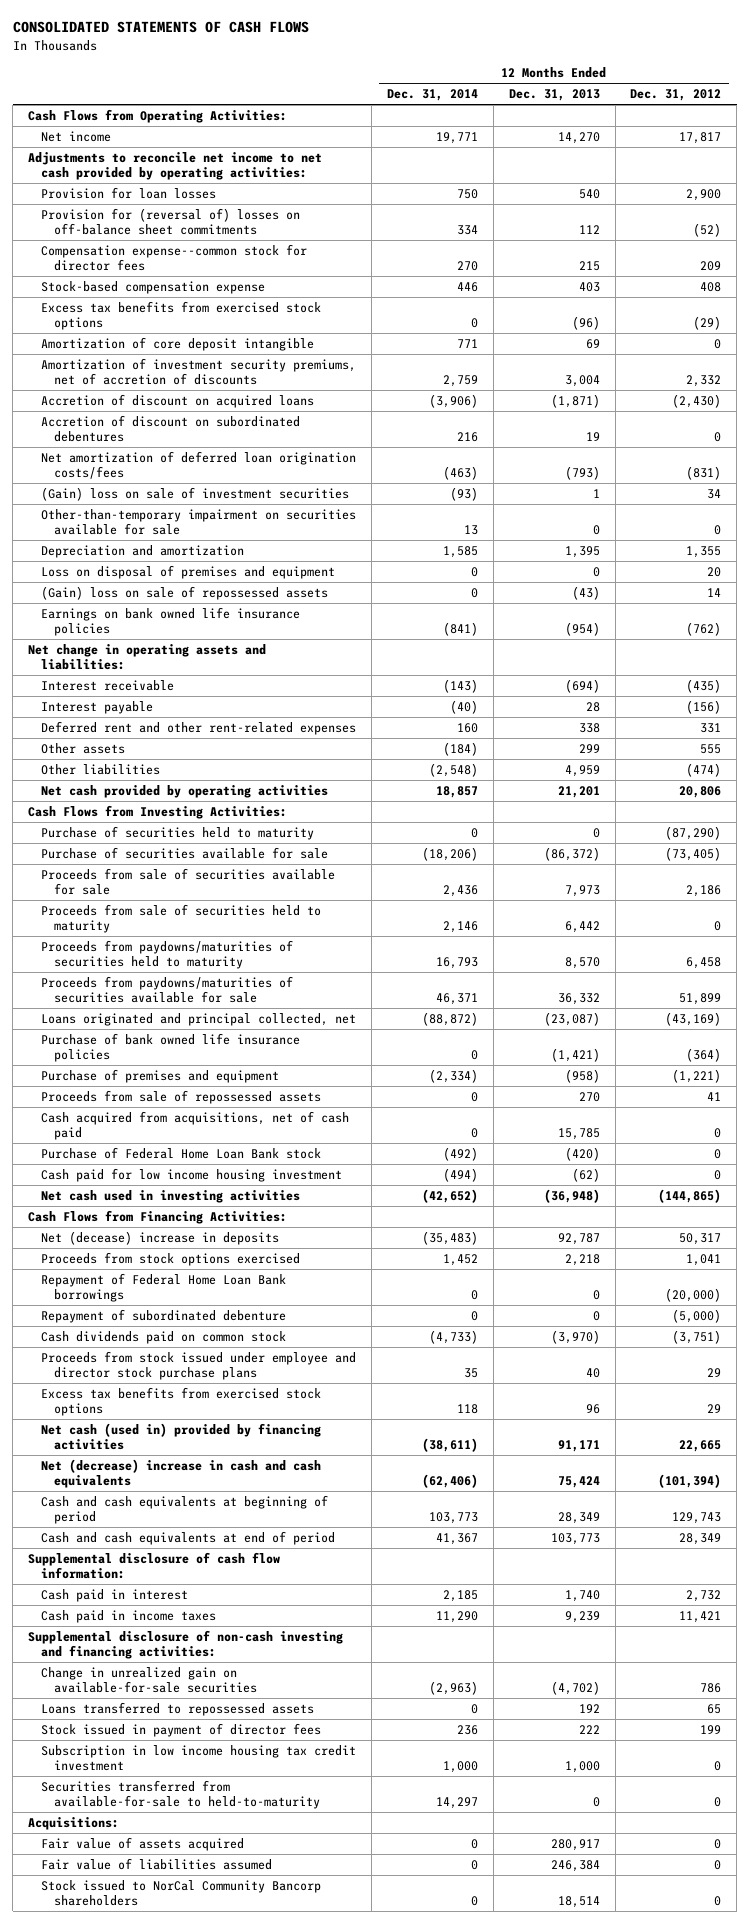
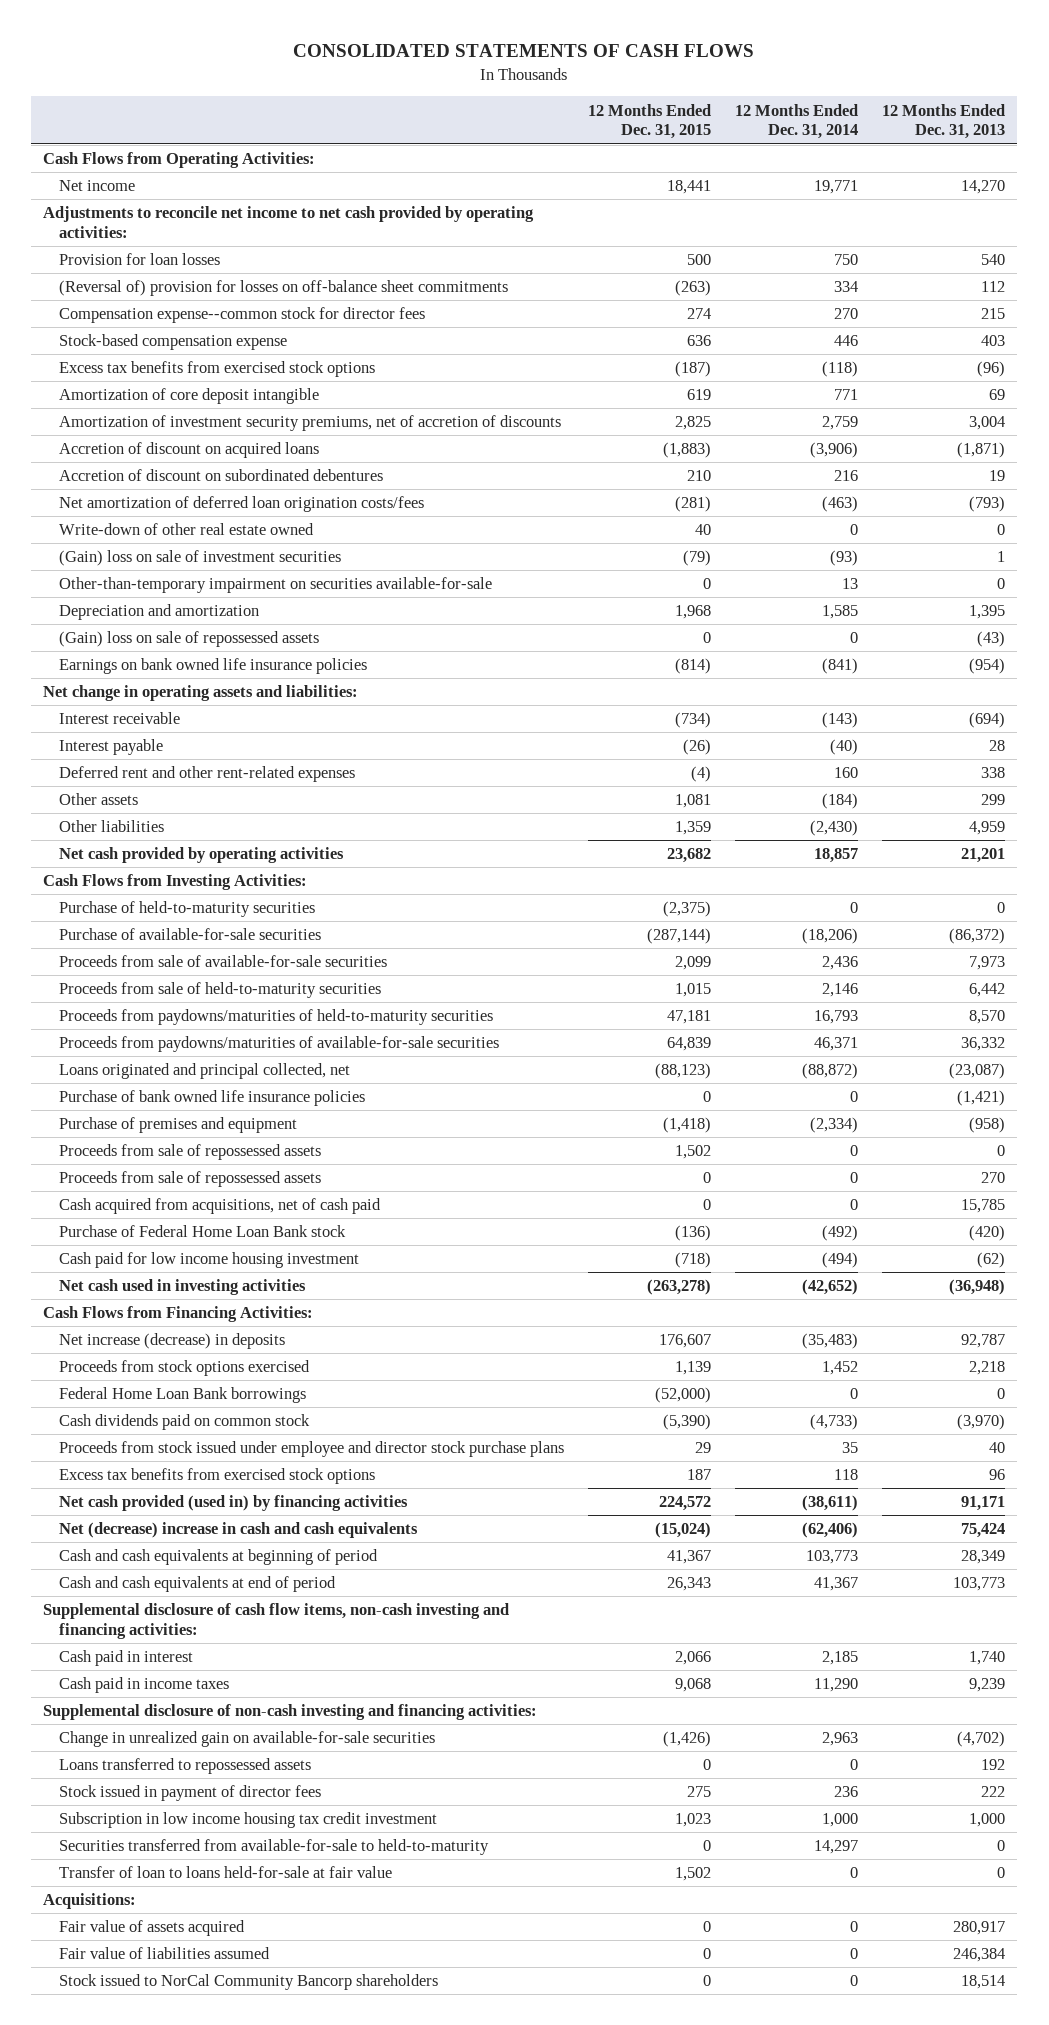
[630,89,722,102] Dec. 31, 2012 -> none
none -> [588,103,712,140] 12 Months Ended Dec. 31, 2015
[41,207,301,236] Provision for (reversal of) losses on off-balance sheet commitments -> [59,280,509,297] (Reversal of) provision for losses on off-balance sheet commitments
[470,318,478,329] 0 -> [822,361,859,378] (118)
none -> [59,523,315,536] Write-down of other real estate owned
[41,508,357,536] Other-than-temporary impairment on securities available for sale -> [59,577,493,594] Other-than-temporary impairment on securities available-for-sale
[41,564,336,579] Loss on disposal of premises and equipment -> none
[428,762,478,777] (2,548) -> [810,820,859,837] (2,430)
[41,825,315,840] Purchase of securities held to maturity -> [59,901,316,918] Purchase of held-to-maturity securities
[41,846,329,859] Purchase of securities available for sale -> [59,928,322,941] Purchase of available-for-sale securities
[41,867,336,896] Proceeds from sale of securities available for sale -> [59,955,388,968] Proceeds from sale of available-for-sale securities
[41,903,322,934] Proceeds from sale of securities held to maturity -> [59,982,382,999] Proceeds from sale of held-to-maturity securities
[41,939,294,970] Proceeds from paydowns/maturities of securities held to maturity -> [59,1009,494,1026] Proceeds from paydowns/maturities of held-to-maturity securities
[41,975,294,1004] Proceeds from paydowns/maturities of securities available for sale -> [59,1036,500,1053] Proceeds from paydowns/maturities of available-for-sale securities
none -> [59,1144,322,1161] Proceeds from sale of repossessed assets
[41,1230,280,1245] Net (decease) increase in deposits -> [59,1333,286,1350] Net increase (decrease) in deposits
[41,1308,287,1323] Repayment of subordinated debenture -> none
[41,1272,287,1303] Repayment of Federal Home Loan Bank borrowings -> [59,1387,307,1404] Federal Home Loan Bank borrowings
[41,1422,322,1451] Net cash (used in) provided by financing activities -> [59,1495,409,1512] Net cash provided (used in) by financing activities
[27,1551,280,1580] Supplemental disclosure of cash flow information: -> [43,1603,510,1639] Supplemental disclosure of cash flow items, non-cash investing and financing activities:
[428,1681,478,1696] (2,963) -> [822,1732,859,1747] 2,963
none -> [59,1866,393,1879] Transfer of loan to loans held-for-sale at fair value

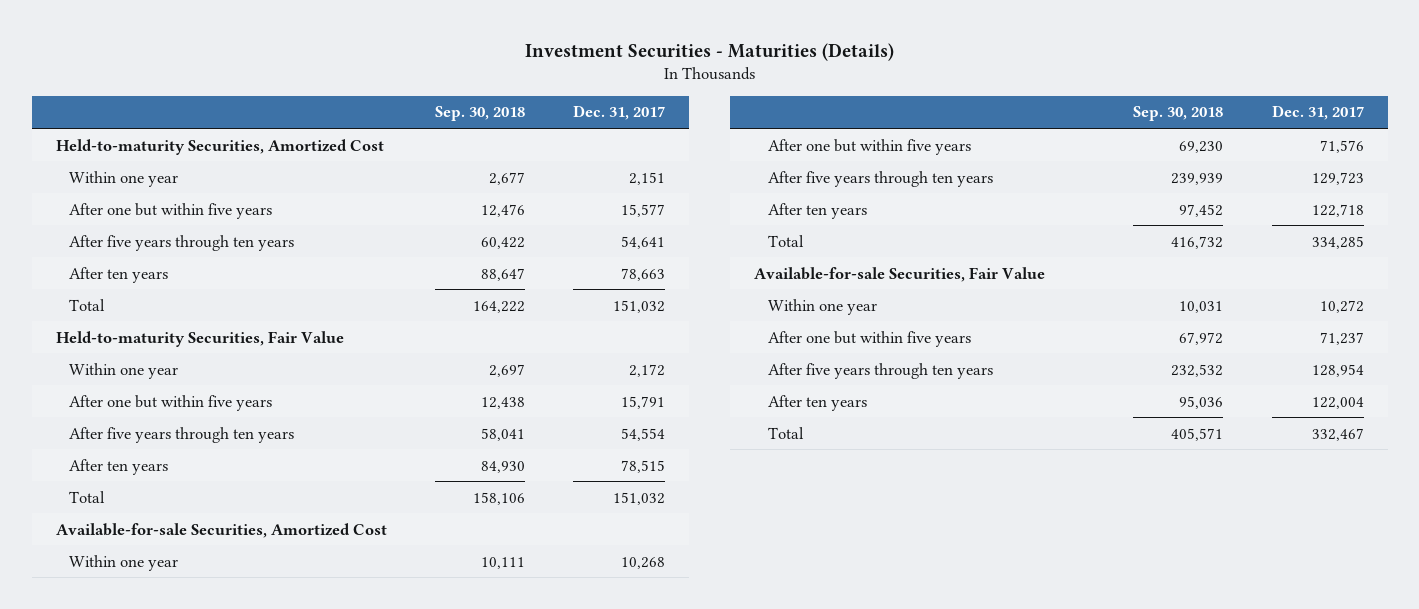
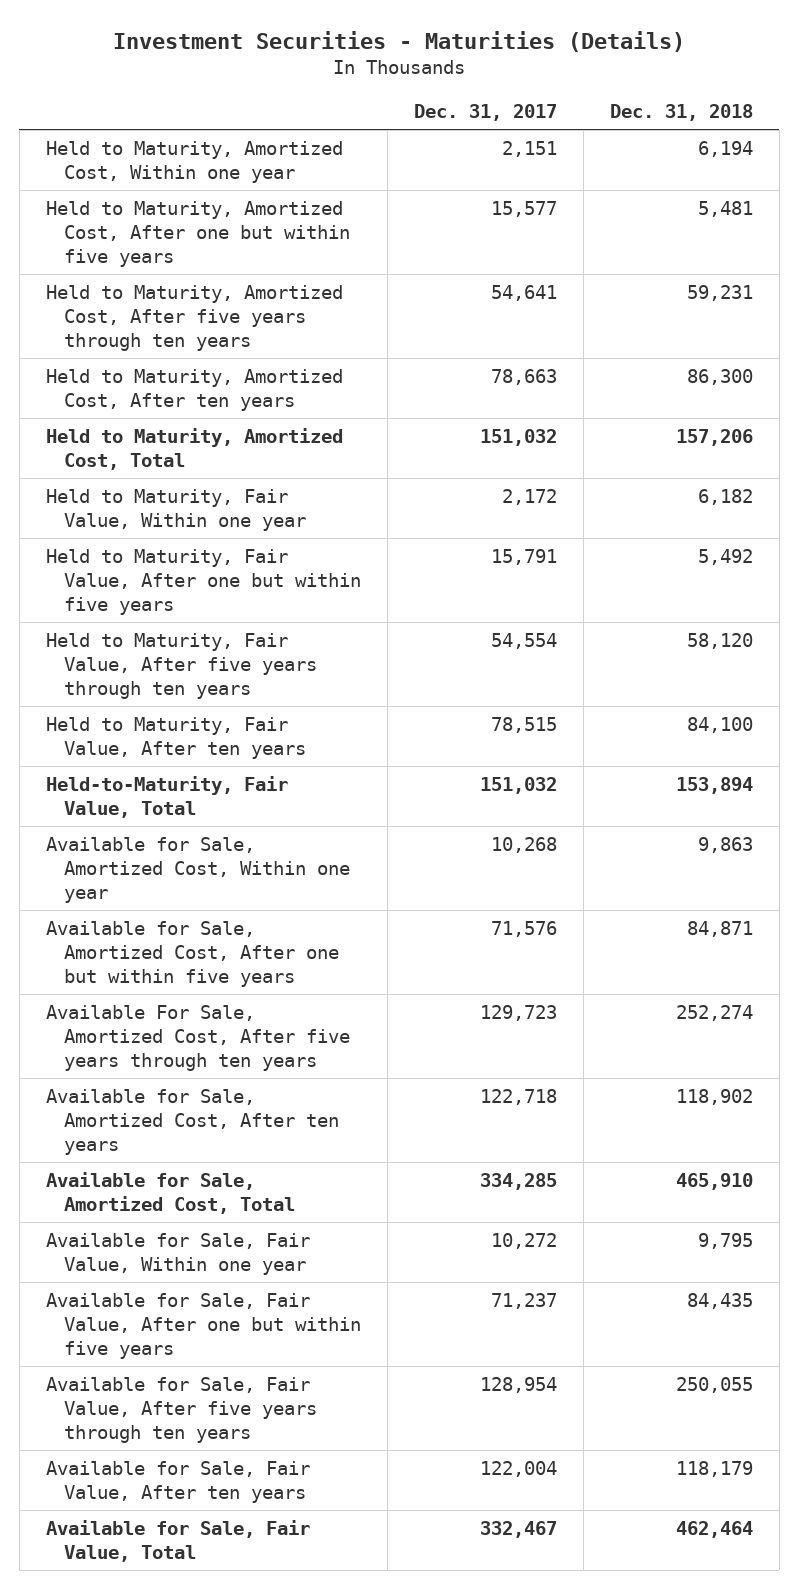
[434,106,525,122] Sep. 30, 2018 -> none
none -> [609,104,753,122] Dec. 31, 2018
[55,138,384,155] Held-to-maturity Securities, Amortized Cost -> none
[55,330,344,347] Held-to-maturity Securities, Fair Value -> none
[55,522,387,538] Available-for-sale Securities, Amortized Cost -> none
[754,266,1046,282] Available-for-sale Securities, Fair Value -> none
[69,170,179,187] Within one year -> [45,140,343,183] Held to Maturity, Amortized Cost, Within one year
[69,202,273,219] After one but within five years -> [45,200,350,267] Held to Maturity, Amortized Cost, After one but within five years
[69,234,295,251] After five years through ten years -> [45,284,343,351] Held to Maturity, Amortized Cost, After five years through ten years
[69,266,169,283] After ten years -> [45,368,343,411] Held to Maturity, Amortized Cost, After ten years
[69,298,106,311] Total -> [45,427,343,470] Held to Maturity, Amortized Cost, Total
[69,362,179,379] Within one year -> [45,488,306,531] Held to Maturity, Fair Value, Within one year
[69,394,273,411] After one but within five years -> [45,548,361,615] Held to Maturity, Fair Value, After one but within five years
[69,426,295,443] After five years through ten years -> [45,632,317,699] Held to Maturity, Fair Value, After five years through ten years
[69,458,169,475] After ten years -> [45,716,306,759] Held to Maturity, Fair Value, After ten years
[69,490,106,503] Total -> [45,775,288,818] Held-to-Maturity, Fair Value, Total
[69,554,179,571] Within one year -> [45,836,350,903] Available for Sale, Amortized Cost, Within one year
[767,138,971,155] After one but within five years -> [45,920,339,987] Available for Sale, Amortized Cost, After one but within five years
[767,170,993,187] After five years through ten years -> [45,1004,350,1071] Available For Sale, Amortized Cost, After five years through ten years
[767,202,867,219] After ten years -> [45,1088,339,1155] Available for Sale, Amortized Cost, After ten years
[767,234,804,247] Total -> [45,1171,295,1214] Available for Sale, Amortized Cost, Total
[767,298,877,315] Within one year -> [45,1232,310,1275] Available for Sale, Fair Value, Within one year
[767,330,971,347] After one but within five years -> [45,1292,361,1359] Available for Sale, Fair Value, After one but within five years
[767,362,993,379] After five years through ten years -> [45,1376,317,1443] Available for Sale, Fair Value, After five years through ten years
[767,394,867,411] After ten years -> [45,1460,310,1503] Available for Sale, Fair Value, After ten years
[767,426,804,439] Total -> [45,1519,310,1562] Available for Sale, Fair Value, Total

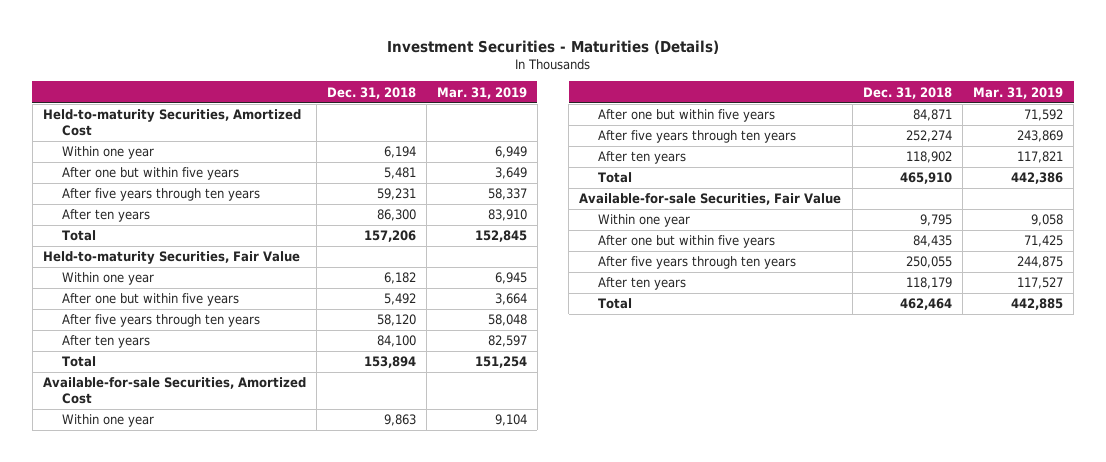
[413,104,557,122] Dec. 31, 2017 -> none
none -> [436,86,527,99] Mar. 31, 2019
none -> [42,109,301,136] Held-to-maturity Securities, Amortized Cost
[45,140,343,183] Held to Maturity, Amortized Cost, Within one year -> [62,146,155,160] Within one year
[45,200,350,267] Held to Maturity, Amortized Cost, After one but within five years -> [62,167,240,181] After one but within five years
[45,284,343,351] Held to Maturity, Amortized Cost, After five years through ten years -> [62,188,261,202] After five years through ten years
[45,368,343,411] Held to Maturity, Amortized Cost, After ten years -> [62,209,151,223] After ten years
[45,427,343,470] Held to Maturity, Amortized Cost, Total -> [62,230,97,242] Total
none -> [42,251,300,265] Held-to-maturity Securities, Fair Value
[45,488,306,531] Held to Maturity, Fair Value, Within one year -> [62,272,155,286] Within one year
[45,548,361,615] Held to Maturity, Fair Value, After one but within five years -> [62,293,240,307] After one but within five years
[45,632,317,699] Held to Maturity, Fair Value, After five years through ten years -> [62,314,261,328] After five years through ten years
[45,716,306,759] Held to Maturity, Fair Value, After ten years -> [62,335,151,349] After ten years
[45,775,288,818] Held-to-Maturity, Fair Value, Total -> [62,356,97,368] Total
none -> [42,377,306,404] Available-for-sale Securities, Amortized Cost
[45,836,350,903] Available for Sale, Amortized Cost, Within one year -> [62,414,155,428] Within one year
[45,920,339,987] Available for Sale, Amortized Cost, After one but within five years -> [598,109,776,123] After one but within five years
[45,1004,350,1071] Available For Sale, Amortized Cost, After five years through ten years -> [598,130,797,144] After five years through ten years
[45,1088,339,1155] Available for Sale, Amortized Cost, After ten years -> [598,151,687,165] After ten years
[45,1171,295,1214] Available for Sale, Amortized Cost, Total -> [598,172,633,184] Total
none -> [579,193,842,206] Available-for-sale Securities, Fair Value
[45,1232,310,1275] Available for Sale, Fair Value, Within one year -> [598,214,691,228] Within one year
[45,1292,361,1359] Available for Sale, Fair Value, After one but within five years -> [598,235,776,249] After one but within five years
[45,1376,317,1443] Available for Sale, Fair Value, After five years through ten years -> [598,256,797,270] After five years through ten years
[45,1460,310,1503] Available for Sale, Fair Value, After ten years -> [598,277,687,291] After ten years
[45,1519,310,1562] Available for Sale, Fair Value, Total -> [598,298,633,310] Total

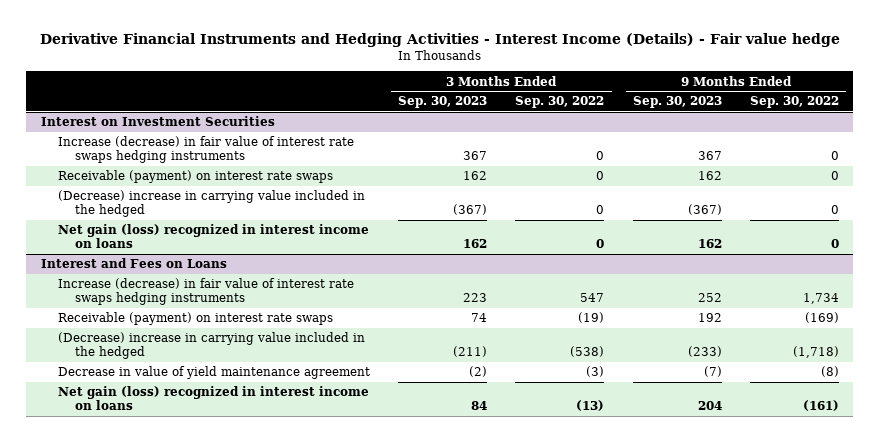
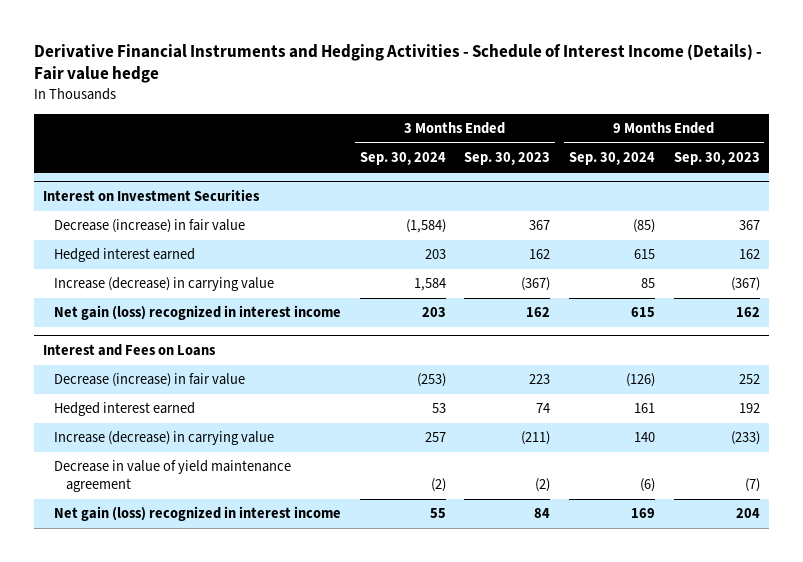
[39,33,840,48] Derivative Financial Instruments and Hedging Activities - Interest Income (Details) - Fair value hedge -> [33,43,762,84] Derivative Financial Instruments and Hedging Activities - Schedule of Interest Income (Details) - Fair value hedge
[515,96,605,109] Sep. 30, 2022 -> none
[750,96,840,109] Sep. 30, 2022 -> none
none -> [359,152,446,166] Sep. 30, 2024
none -> [568,152,655,166] Sep. 30, 2024
[57,136,354,164] Increase (decrease) in fair value of interest rate swaps hedging instruments -> [54,219,246,234] Decrease (increase) in fair value
[57,170,333,184] Receivable (payment) on interest rate swaps -> [54,248,196,263] Hedged interest earned
[57,190,365,218] (Decrease) increase in carrying value included in the hedged -> [54,277,275,292] Increase (decrease) in carrying value
[57,224,369,249] Net gain (loss) recognized in interest income on loans -> [54,305,342,321] Net gain (loss) recognized in interest income
[57,278,354,306] Increase (decrease) in fair value of interest rate swaps hedging instruments -> [54,373,246,388] Decrease (increase) in fair value
[57,312,333,326] Receivable (payment) on interest rate swaps -> [54,402,196,417] Hedged interest earned
[57,332,365,360] (Decrease) increase in carrying value included in the hedged -> [54,431,275,446] Increase (decrease) in carrying value
[57,386,369,411] Net gain (loss) recognized in interest income on loans -> [54,506,342,522] Net gain (loss) recognized in interest income

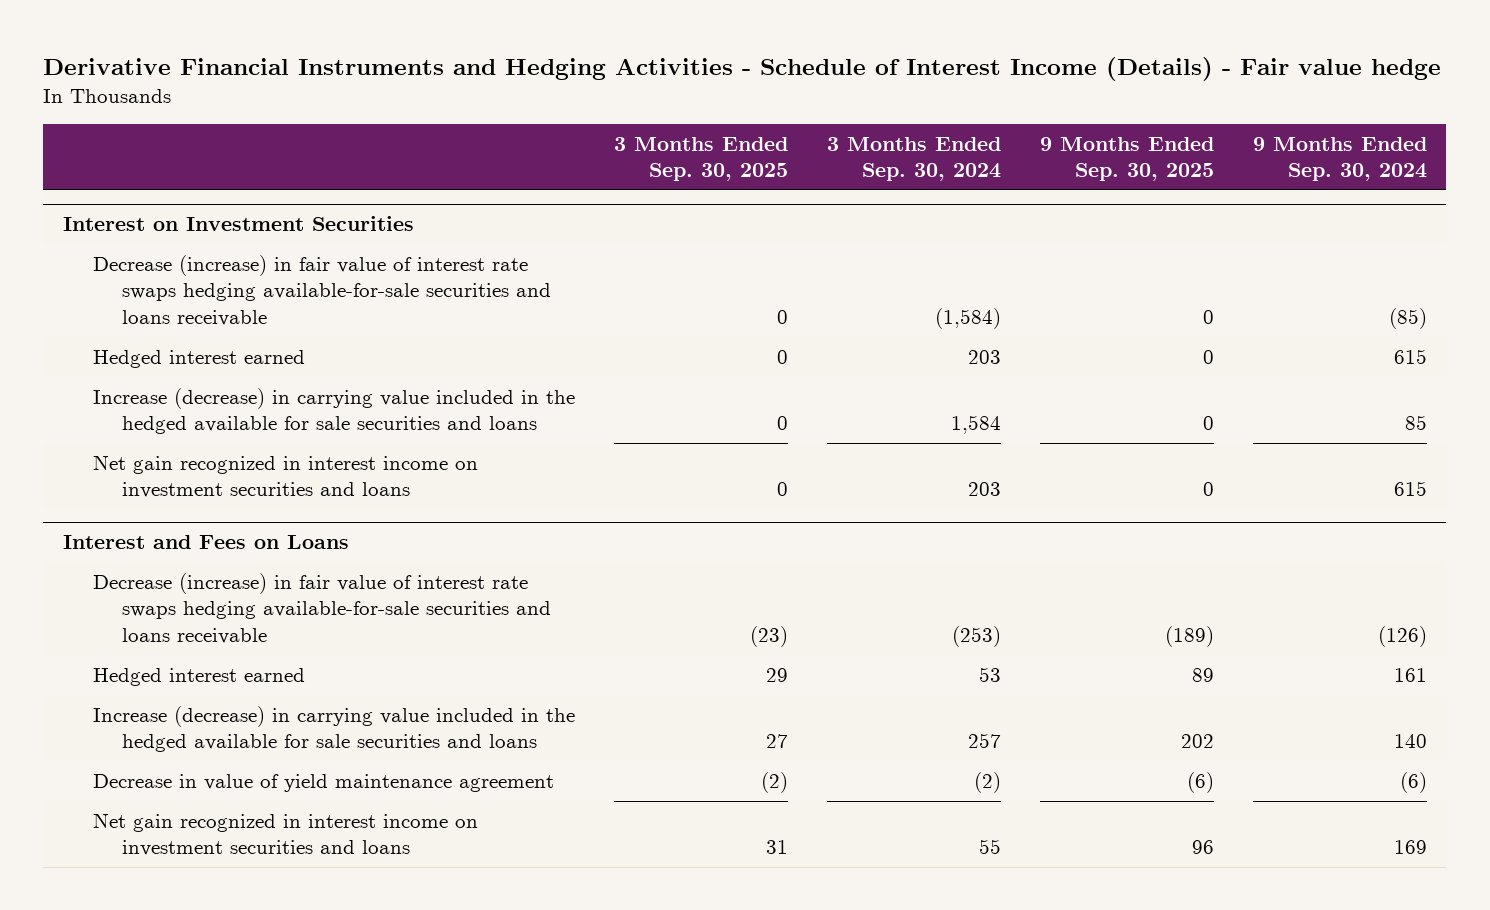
[464,152,551,166] Sep. 30, 2023 -> none
[673,152,760,166] Sep. 30, 2023 -> none
none -> [613,136,788,181] 3 Months Ended Sep. 30, 2025
none -> [1039,136,1214,181] 9 Months Ended Sep. 30, 2025
[54,219,246,234] Decrease (increase) in fair value -> [92,254,552,326] Decrease (increase) in fair value of interest rate swaps hedging available-for-sale securities and loans receivable
[54,277,275,292] Increase (decrease) in carrying value -> [92,387,575,435] Increase (decrease) in carrying value included in the hedged available for sale securities and loans
[54,305,342,321] Net gain (loss) recognized in interest income -> [92,454,478,499] Net gain recognized in interest income on investment securities and loans
[54,373,246,388] Decrease (increase) in fair value -> [92,572,552,644] Decrease (increase) in fair value of interest rate swaps hedging available-for-sale securities and loans receivable
[54,431,275,446] Increase (decrease) in carrying value -> [92,705,575,753] Increase (decrease) in carrying value included in the hedged available for sale securities and loans
[54,506,342,522] Net gain (loss) recognized in interest income -> [92,812,478,857] Net gain recognized in interest income on investment securities and loans

